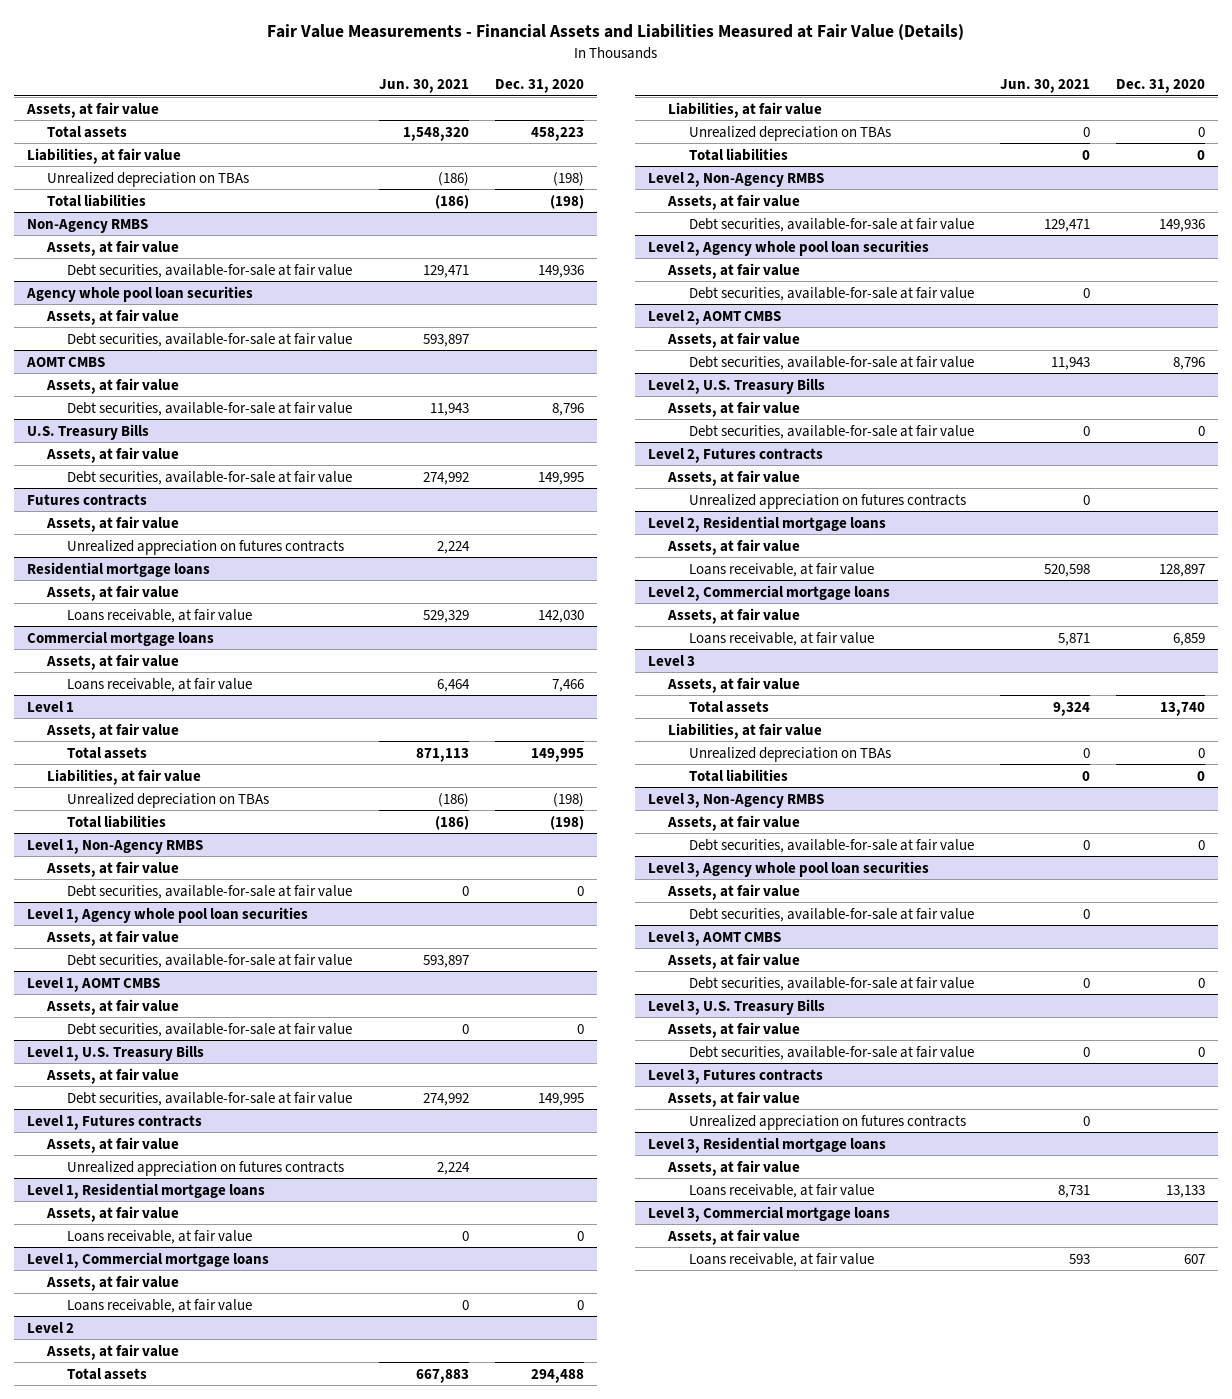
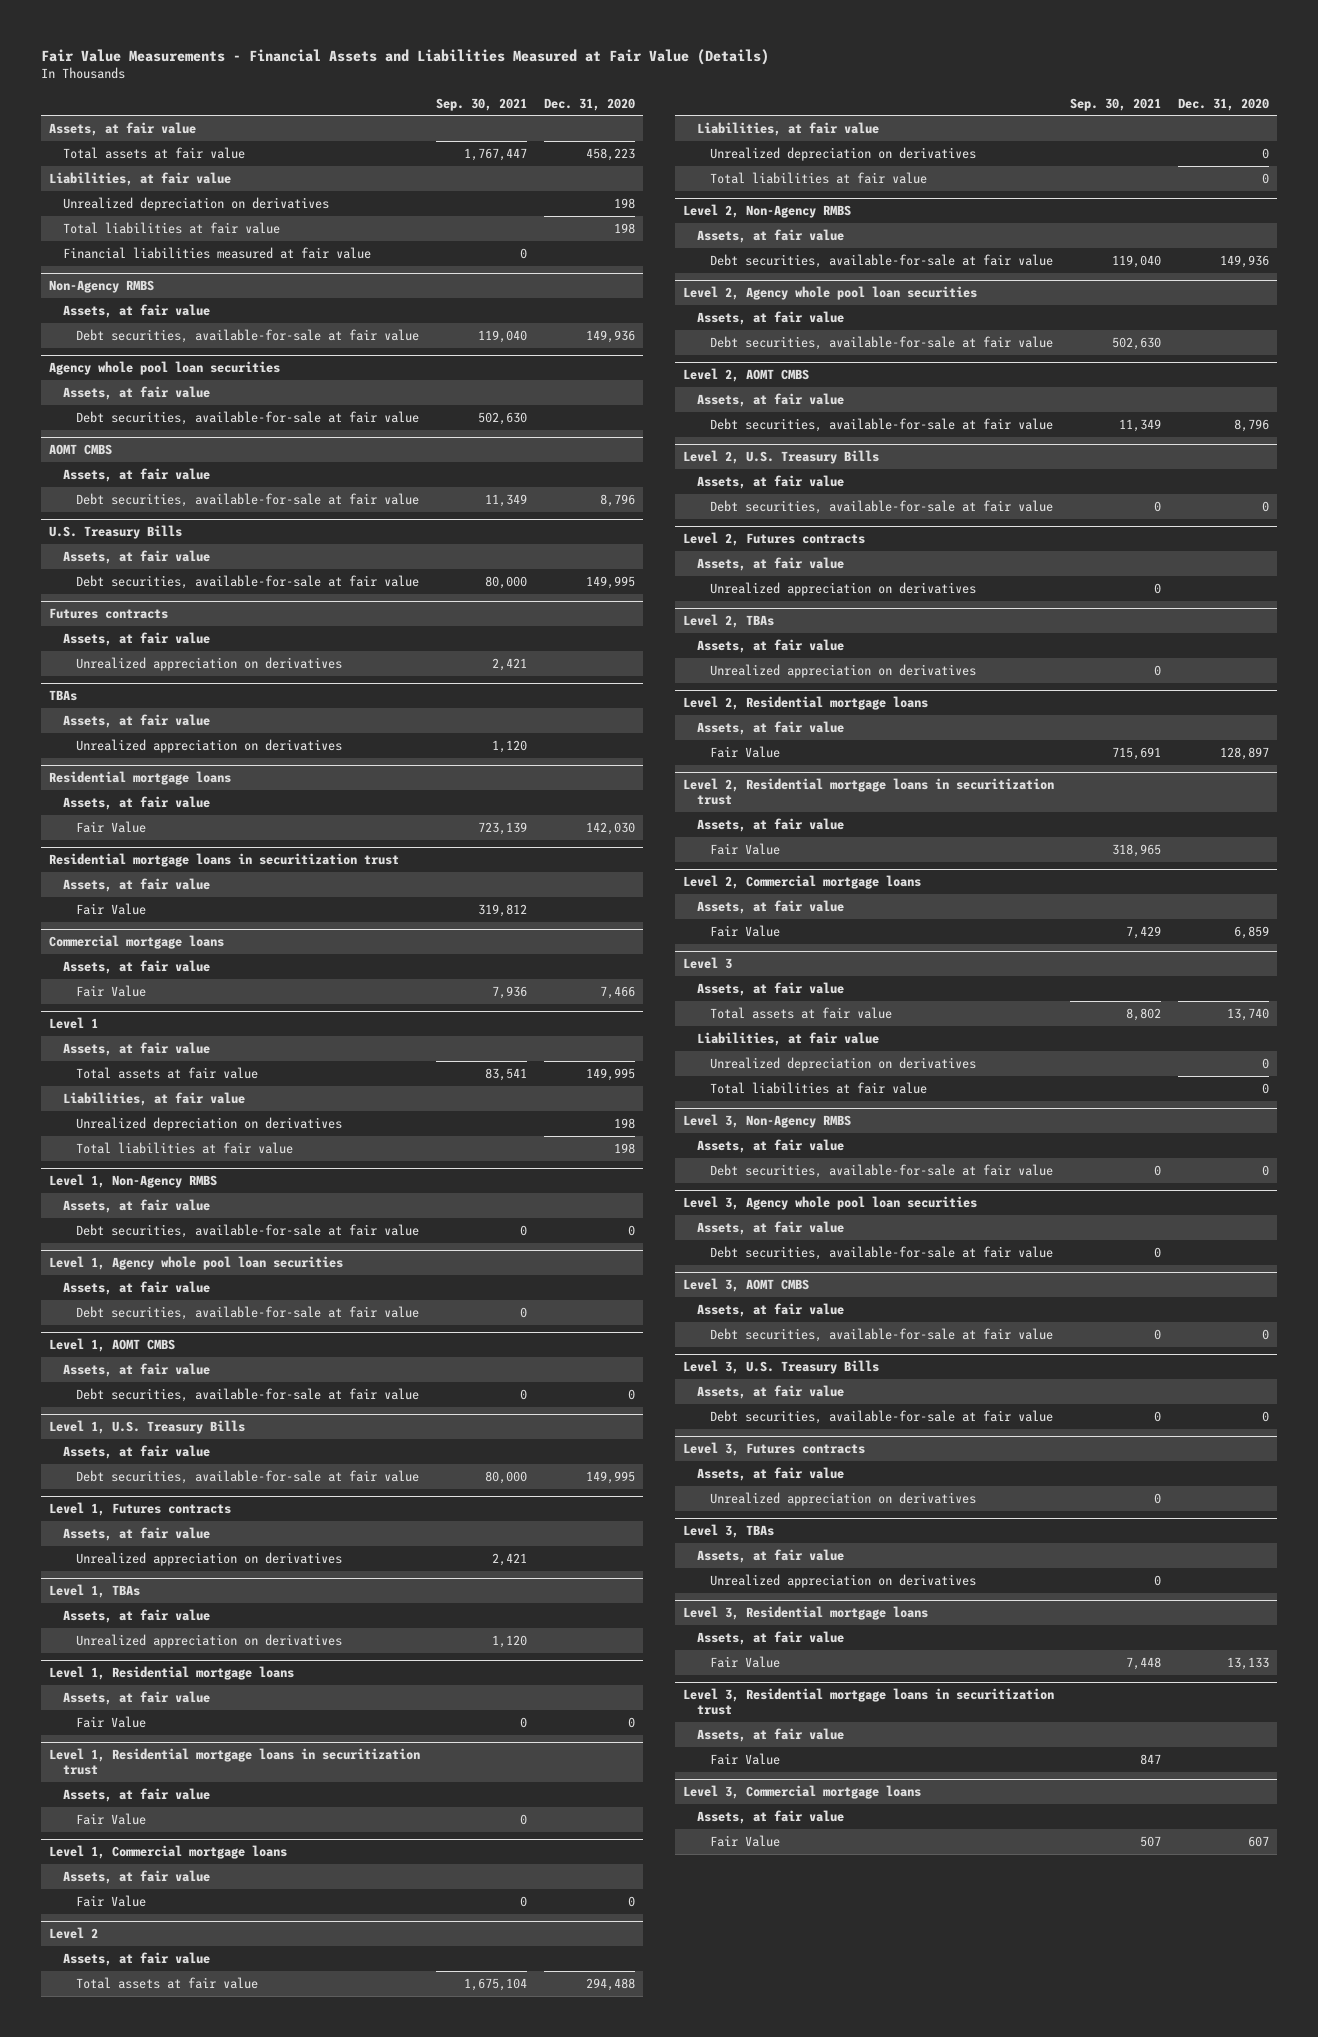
[378,79,469,94] Jun. 30, 2021 -> none
none -> [436,97,528,111] Sep. 30, 2021
[47,125,128,138] Total assets -> [62,146,245,159] Total assets at fair value
[47,171,250,187] Unrealized depreciation on TBAs -> [62,196,329,211] Unrealized depreciation on derivatives
[552,171,584,186] (198) -> [613,197,635,209] 198
[47,193,147,207] Total liabilities -> [62,221,280,234] Total liabilities at fair value
[549,194,584,209] (198) -> [613,222,635,234] 198
none -> [62,246,371,259] Financial liabilities measured at fair value
[67,539,345,555] Unrealized appreciation on futures contracts -> [76,656,343,671] Unrealized appreciation on derivatives
none -> [48,690,77,702] TBAs
none -> [62,713,210,728] Assets, at fair value
none -> [76,738,343,753] Unrealized appreciation on derivatives
[67,608,253,623] Loans receivable, at fair value -> [76,820,147,833] Fair Value
none -> [48,853,399,868] Residential mortgage loans in securitization trust
none -> [62,877,210,892] Assets, at fair value
none -> [76,902,147,915] Fair Value
[67,677,253,692] Loans receivable, at fair value -> [76,984,147,997] Fair Value
[67,746,148,759] Total assets -> [76,1066,259,1079] Total assets at fair value
[67,792,270,808] Unrealized depreciation on TBAs -> [76,1116,343,1131] Unrealized depreciation on derivatives
[552,792,584,807] (198) -> [613,1117,635,1129] 198
[67,814,167,828] Total liabilities -> [76,1141,294,1154] Total liabilities at fair value
[549,815,584,830] (198) -> [613,1142,635,1154] 198
[67,1160,345,1176] Unrealized appreciation on futures contracts -> [76,1551,343,1566] Unrealized appreciation on derivatives
none -> [48,1584,140,1599] Level 1, TBAs
none -> [62,1608,210,1623] Assets, at fair value
none -> [76,1633,343,1648] Unrealized appreciation on derivatives
[67,1229,253,1244] Loans receivable, at fair value -> [76,1715,147,1728] Fair Value
none -> [48,1748,420,1776] Level 1, Residential mortgage loans in securitization trust
none -> [62,1787,210,1802] Assets, at fair value
none -> [76,1812,147,1825] Fair Value
[67,1298,253,1313] Loans receivable, at fair value -> [76,1894,147,1907] Fair Value
[67,1367,148,1380] Total assets -> [76,1976,259,1989] Total assets at fair value
[688,125,891,141] Unrealized depreciation on TBAs -> [710,146,977,161] Unrealized depreciation on derivatives
[688,147,788,161] Total liabilities -> [710,171,928,184] Total liabilities at fair value
[688,493,966,509] Unrealized appreciation on futures contracts -> [710,581,977,596] Unrealized appreciation on derivatives
none -> [682,614,774,629] Level 2, TBAs
none -> [696,638,844,653] Assets, at fair value
none -> [710,663,977,678] Unrealized appreciation on derivatives
[688,562,874,577] Loans receivable, at fair value -> [710,745,781,758] Fair Value
none -> [682,778,1054,806] Level 2, Residential mortgage loans in securitization trust
none -> [696,817,844,832] Assets, at fair value
none -> [710,842,781,855] Fair Value
[688,631,874,646] Loans receivable, at fair value -> [710,924,781,937] Fair Value
[688,700,769,713] Total assets -> [710,1006,893,1019] Total assets at fair value
[688,746,891,762] Unrealized depreciation on TBAs -> [710,1056,977,1071] Unrealized depreciation on derivatives
[688,768,788,782] Total liabilities -> [710,1081,928,1094] Total liabilities at fair value
[688,1114,966,1130] Unrealized appreciation on futures contracts -> [710,1491,977,1506] Unrealized appreciation on derivatives
none -> [682,1524,774,1539] Level 3, TBAs
none -> [696,1548,844,1563] Assets, at fair value
none -> [710,1573,977,1588] Unrealized appreciation on derivatives
[688,1183,874,1198] Loans receivable, at fair value -> [710,1655,781,1668] Fair Value
none -> [682,1688,1054,1716] Level 3, Residential mortgage loans in securitization trust
none -> [696,1727,844,1742] Assets, at fair value
none -> [710,1752,781,1765] Fair Value
[688,1252,874,1267] Loans receivable, at fair value -> [710,1834,781,1847] Fair Value

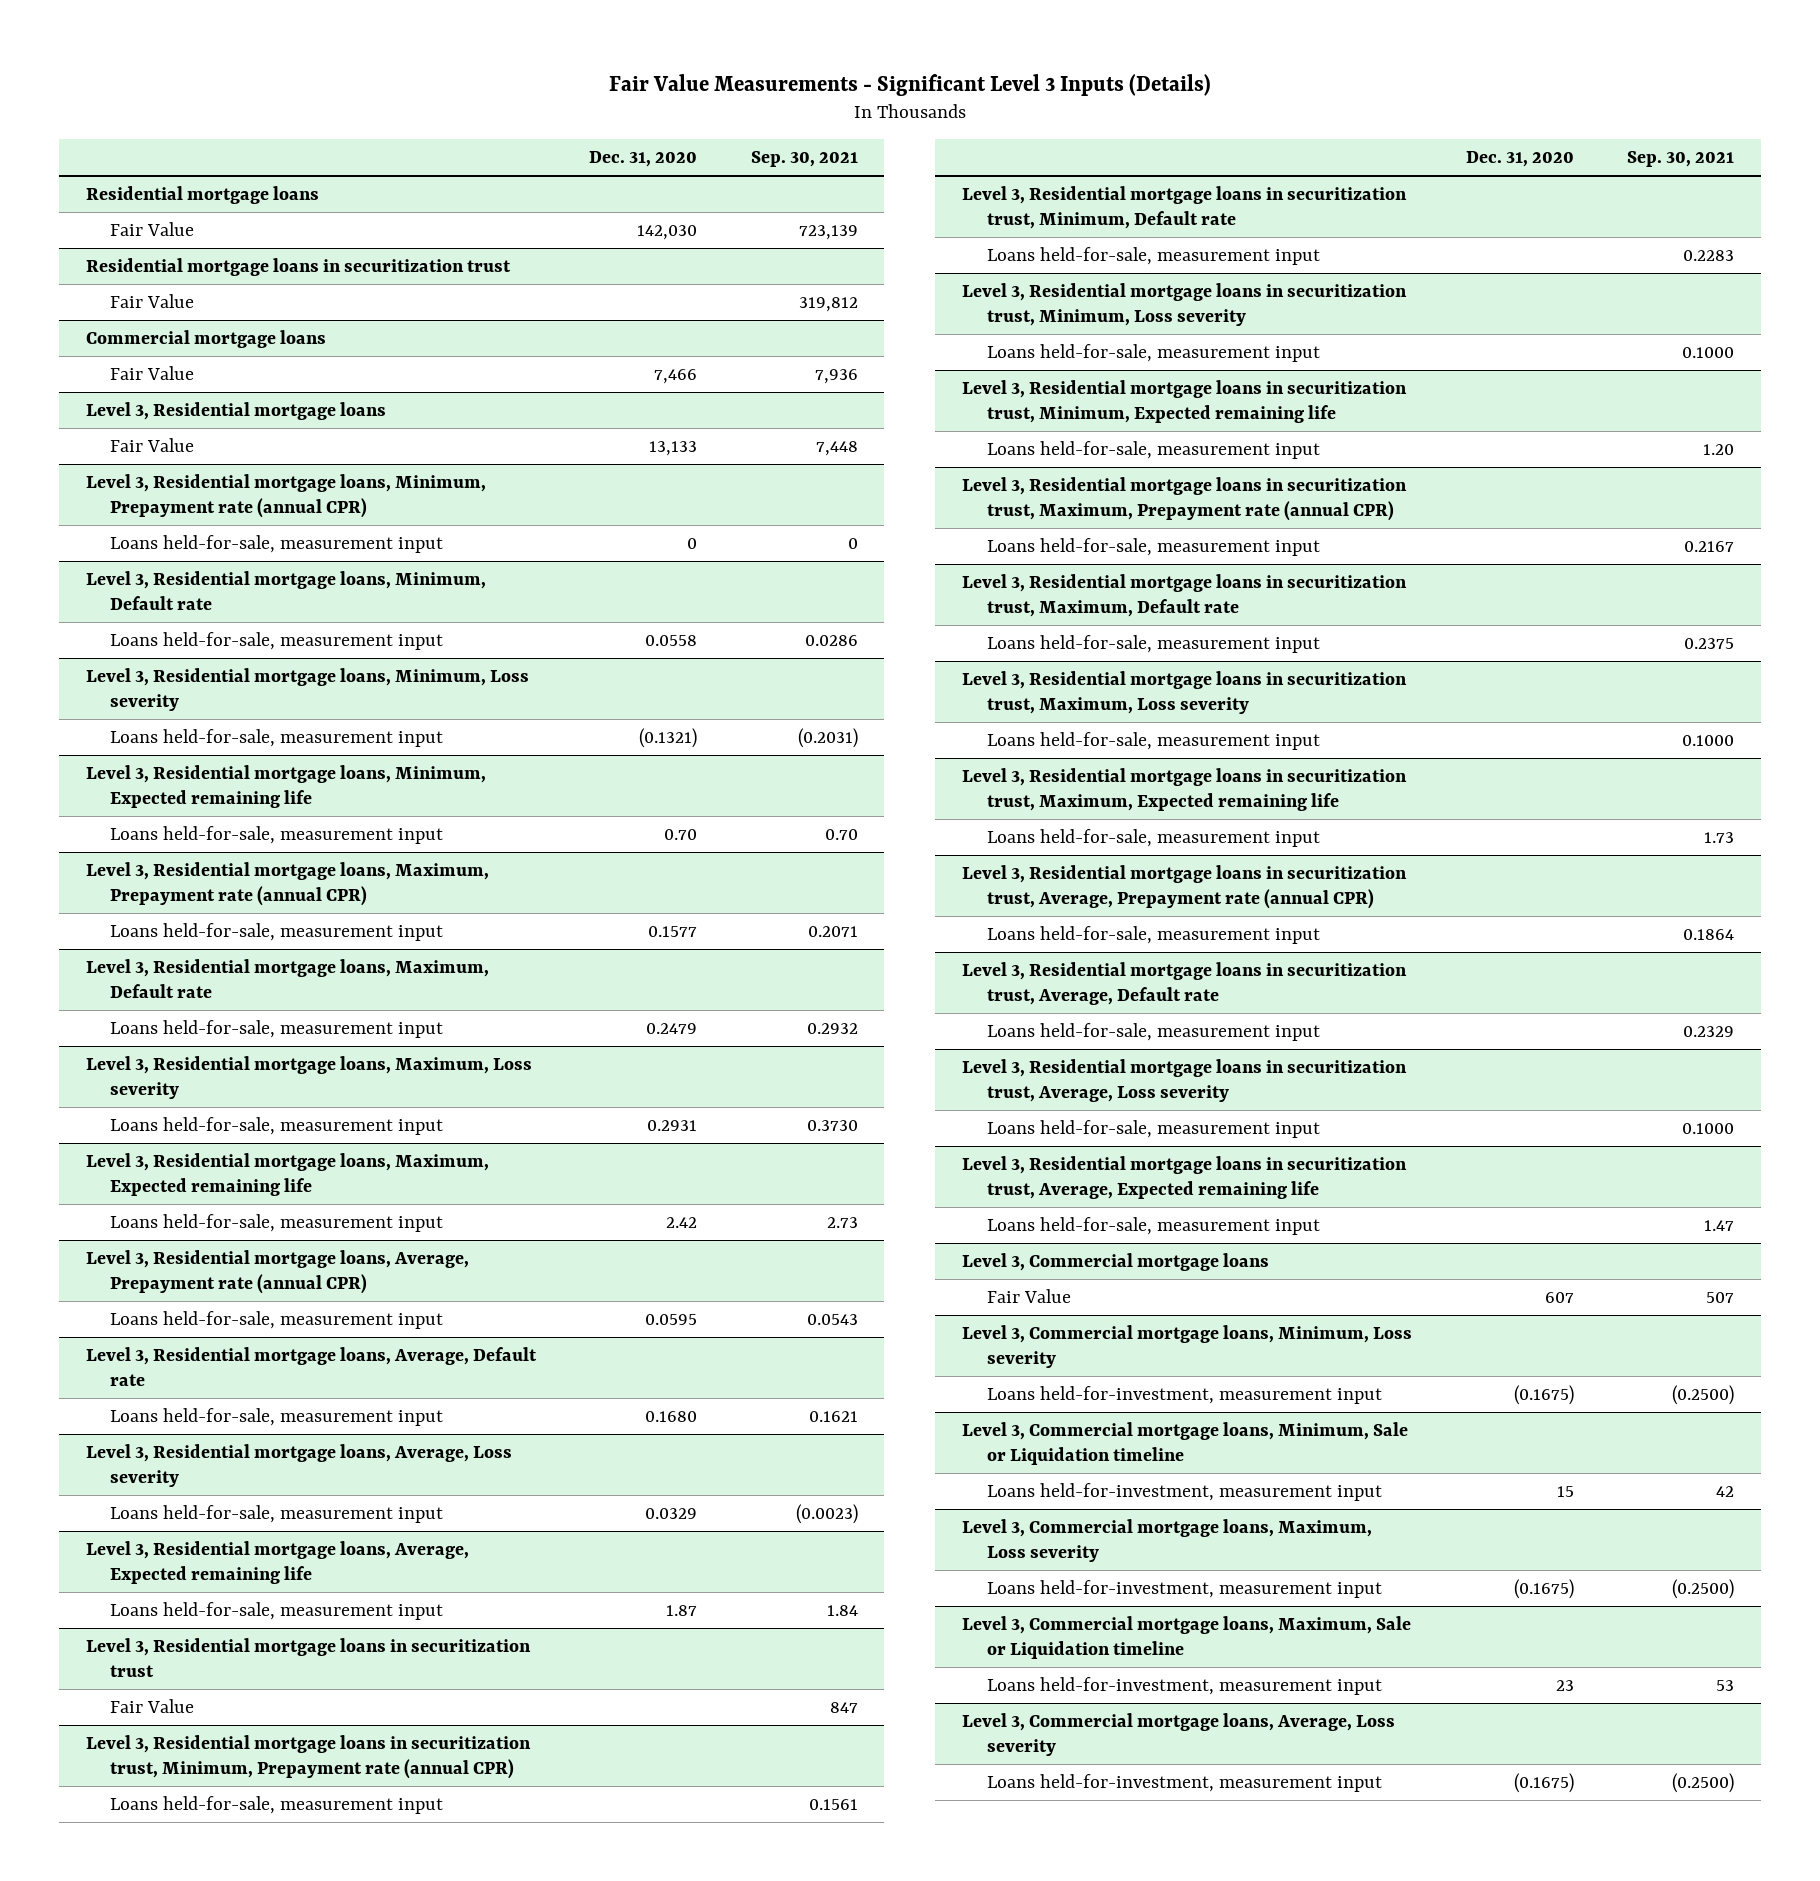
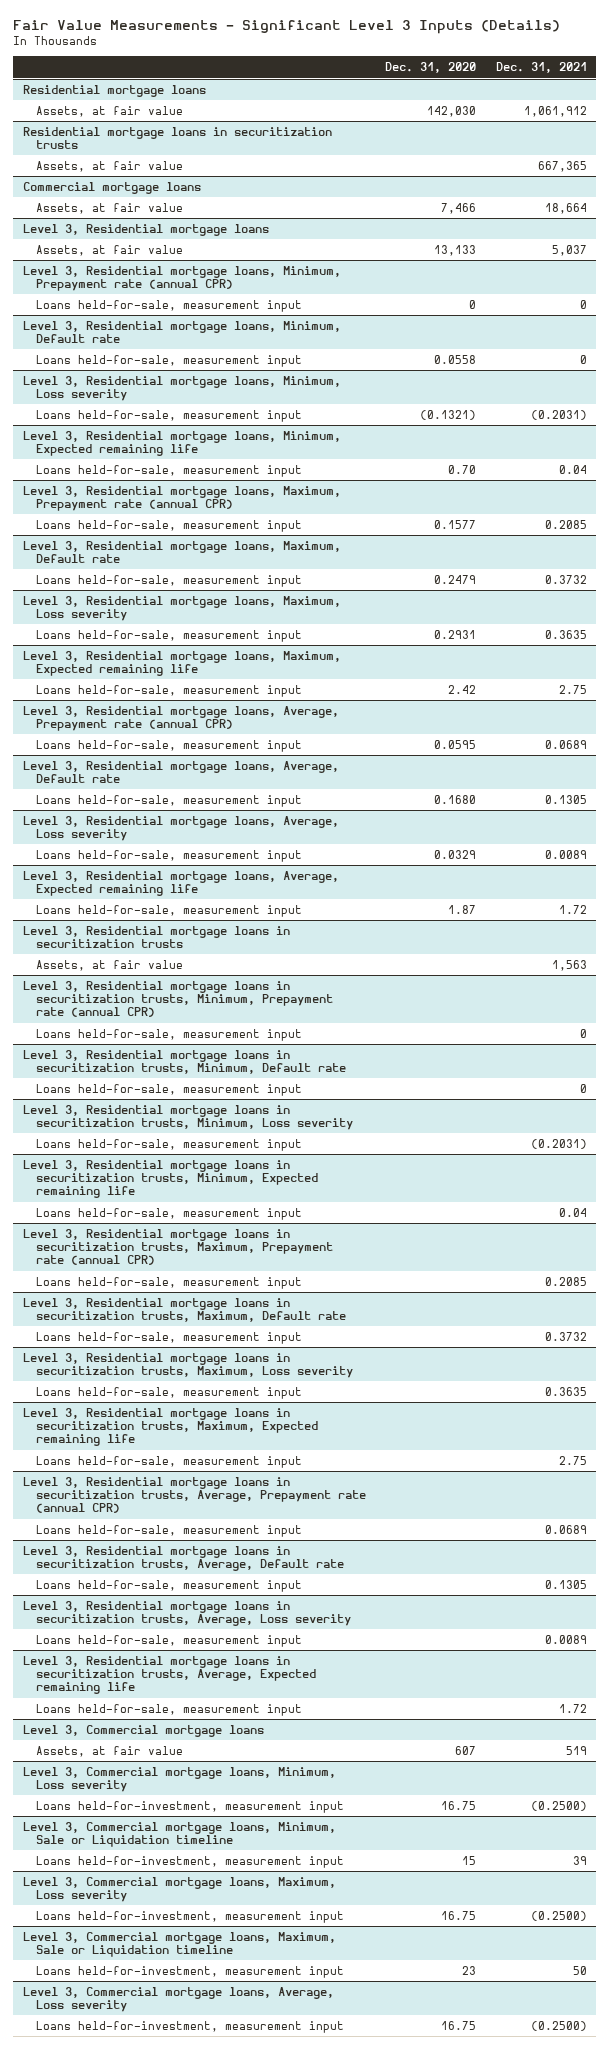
[750,150,858,167] Sep. 30, 2021 -> none
none -> [495,62,587,74] Dec. 31, 2021
[110,222,195,237] Fair Value -> [36,105,184,117] Assets, at fair value
[85,258,511,277] Residential mortgage loans in securitization trust -> [22,126,332,150] Residential mortgage loans in securitization trusts
[110,294,195,309] Fair Value -> [36,160,184,172] Assets, at fair value
[110,366,195,381] Fair Value -> [36,202,184,214] Assets, at fair value
[110,438,195,453] Fair Value -> [36,244,184,256] Assets, at fair value
[85,1638,531,1678] Level 3, Residential mortgage loans in securitization trust -> [22,925,290,949] Level 3, Residential mortgage loans in securitization trusts
[110,1699,195,1714] Fair Value -> [36,959,184,971] Assets, at fair value
[85,1735,531,1780] Level 3, Residential mortgage loans in securitization trust, Minimum, Prepayment rate (annual CPR) -> [22,980,334,1018] Level 3, Residential mortgage loans in securitization trusts, Minimum, Prepayment rate (annual CPR)
[962,186,1408,230] Level 3, Residential mortgage loans in securitization trust, Minimum, Default rate -> [22,1049,347,1075] Level 3, Residential mortgage loans in securitization trusts, Minimum, Default rate
[962,283,1408,327] Level 3, Residential mortgage loans in securitization trust, Minimum, Loss severity -> [22,1104,354,1131] Level 3, Residential mortgage loans in securitization trusts, Minimum, Loss severity
[962,380,1408,424] Level 3, Residential mortgage loans in securitization trust, Minimum, Expected remaining life -> [22,1159,319,1199] Level 3, Residential mortgage loans in securitization trusts, Minimum, Expected remaining life
[962,477,1408,522] Level 3, Residential mortgage loans in securitization trust, Maximum, Prepayment rate (annual CPR) -> [22,1228,334,1266] Level 3, Residential mortgage loans in securitization trusts, Maximum, Prepayment rate (annual CPR)
[962,574,1408,618] Level 3, Residential mortgage loans in securitization trust, Maximum, Default rate -> [22,1297,347,1323] Level 3, Residential mortgage loans in securitization trusts, Maximum, Default rate
[962,671,1408,715] Level 3, Residential mortgage loans in securitization trust, Maximum, Loss severity -> [22,1352,354,1379] Level 3, Residential mortgage loans in securitization trusts, Maximum, Loss severity
[962,768,1408,812] Level 3, Residential mortgage loans in securitization trust, Maximum, Expected remaining life -> [22,1407,319,1447] Level 3, Residential mortgage loans in securitization trusts, Maximum, Expected remaining life
[962,865,1408,910] Level 3, Residential mortgage loans in securitization trust, Average, Prepayment rate (annual CPR) -> [22,1476,367,1514] Level 3, Residential mortgage loans in securitization trusts, Average, Prepayment rate (annual CPR)
[962,962,1408,1006] Level 3, Residential mortgage loans in securitization trust, Average, Default rate -> [22,1545,345,1572] Level 3, Residential mortgage loans in securitization trusts, Average, Default rate
[962,1059,1408,1103] Level 3, Residential mortgage loans in securitization trust, Average, Loss severity -> [22,1600,352,1627] Level 3, Residential mortgage loans in securitization trusts, Average, Loss severity
[962,1156,1408,1200] Level 3, Residential mortgage loans in securitization trust, Average, Expected remaining life -> [22,1655,317,1695] Level 3, Residential mortgage loans in securitization trusts, Average, Expected remaining life
[986,1289,1071,1304] Fair Value -> [36,1745,184,1757] Assets, at fair value
[1513,1385,1574,1406] (0.1675) -> [441,1800,477,1810] 16.75
[1513,1579,1574,1600] (0.1675) -> [441,1910,477,1920] 16.75
[1513,1773,1574,1794] (0.1675) -> [441,2020,477,2030] 16.75

